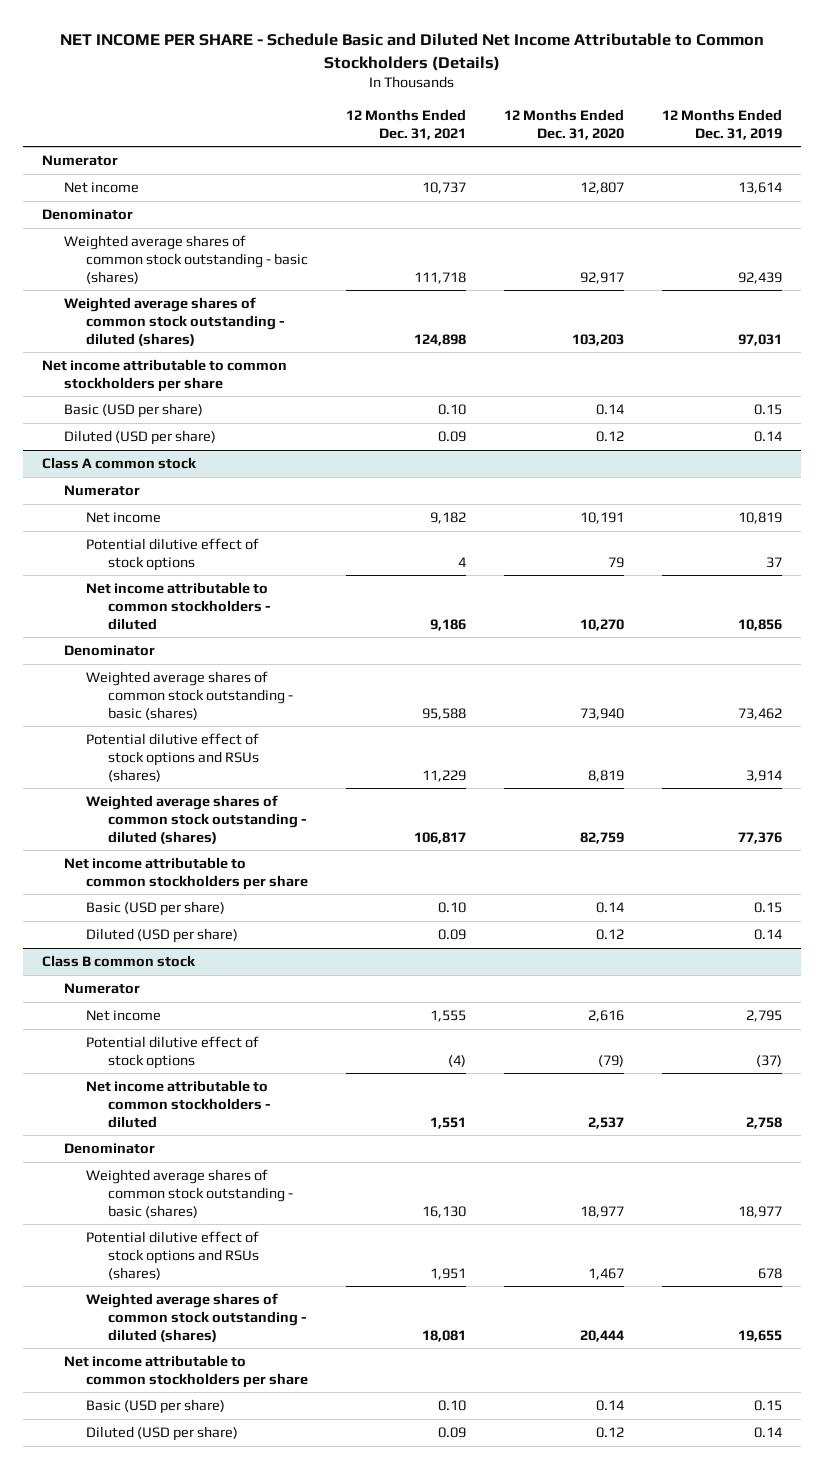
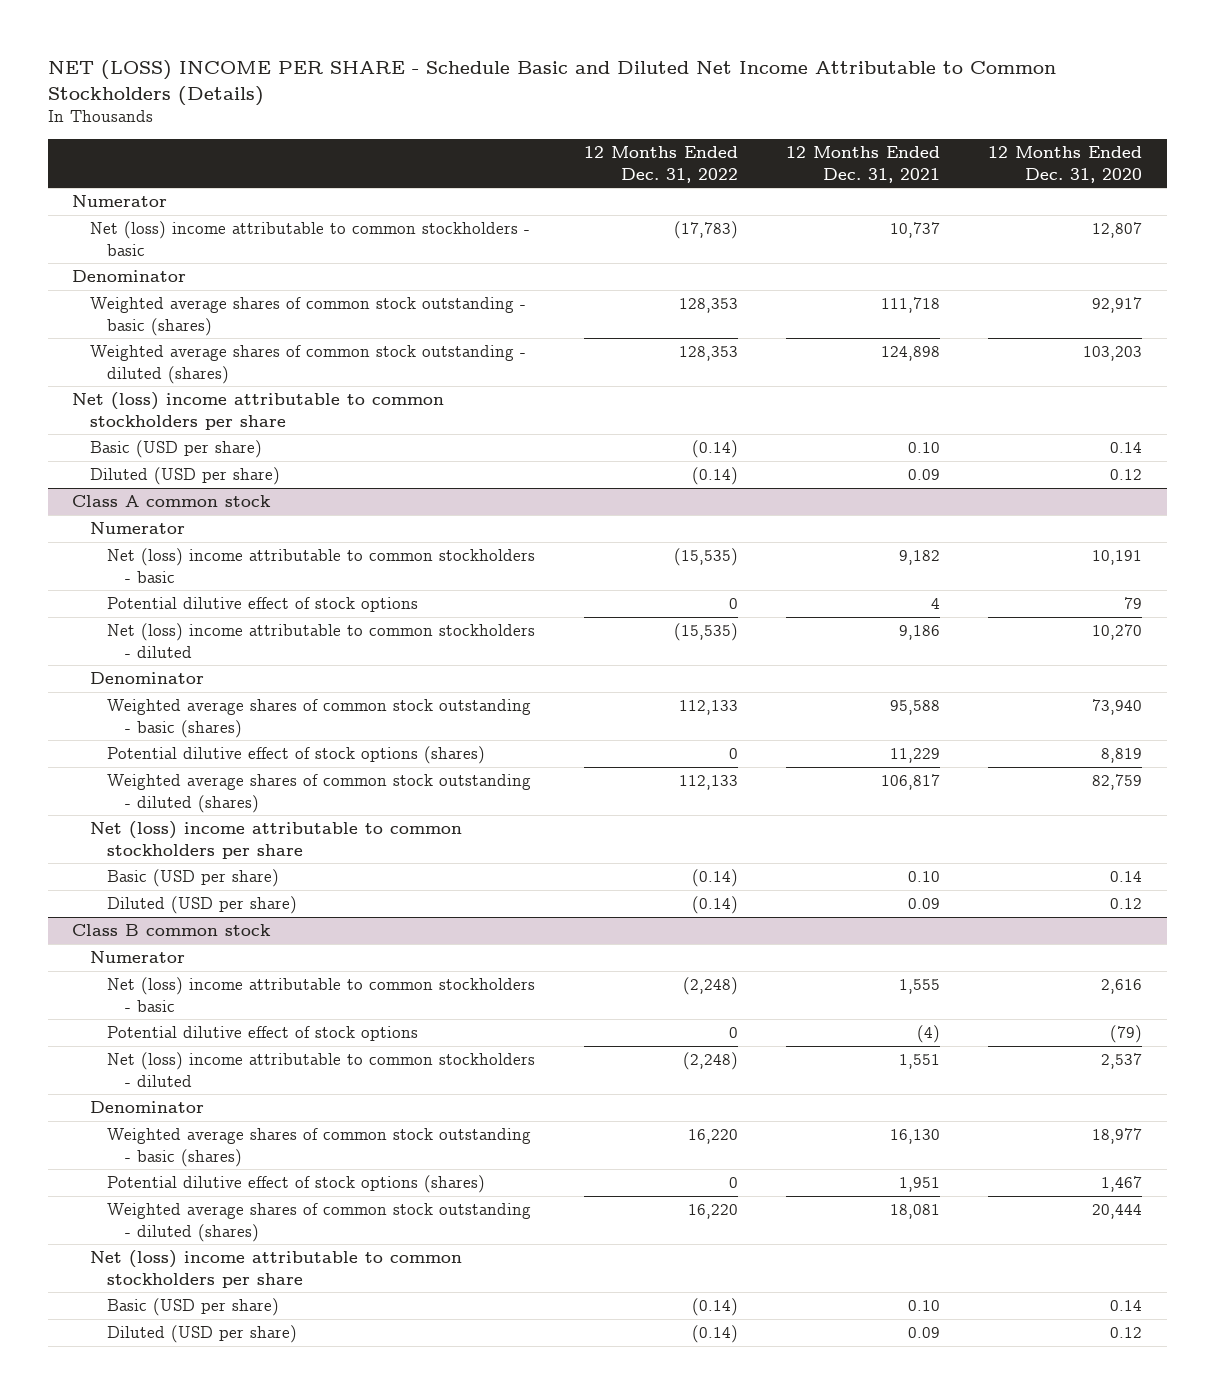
[59,33,764,71] NET INCOME PER SHARE - Schedule Basic and Diluted Net Income Attributable to Common Stockholders (Details) -> [47,59,1056,106] NET (LOSS) INCOME PER SHARE - Schedule Basic and Diluted Net Income Attributable to Common Stockholders (Details)
[662,108,783,140] 12 Months Ended Dec. 31, 2019 -> none
none -> [583,146,738,183] 12 Months Ended Dec. 31, 2022
[63,182,139,194] Net income -> [89,221,530,256] Net (loss) income attributable to common stockholders - basic
[41,359,287,392] Net income attributable to common stockholders per share -> [72,392,445,430] Net (loss) income attributable to common stockholders per share
[86,512,162,524] Net income -> [107,548,536,583] Net (loss) income attributable to common stockholders - basic
[86,582,272,630] Net income attributable to common stockholders - diluted -> [107,623,536,658] Net (loss) income attributable to common stockholders - diluted
[86,733,260,782] Potential dilutive effect of stock options and RSUs (shares) -> [107,746,486,765] Potential dilutive effect of stock options (shares)
[63,857,309,890] Net income attributable to common stockholders per share -> [89,821,462,859] Net (loss) income attributable to common stockholders per share
[86,1010,162,1022] Net income -> [107,977,536,1012] Net (loss) income attributable to common stockholders - basic
[86,1080,272,1128] Net income attributable to common stockholders - diluted -> [107,1052,536,1087] Net (loss) income attributable to common stockholders - diluted
[86,1231,260,1280] Potential dilutive effect of stock options and RSUs (shares) -> [107,1175,486,1194] Potential dilutive effect of stock options (shares)
[63,1355,309,1388] Net income attributable to common stockholders per share -> [89,1250,462,1288] Net (loss) income attributable to common stockholders per share

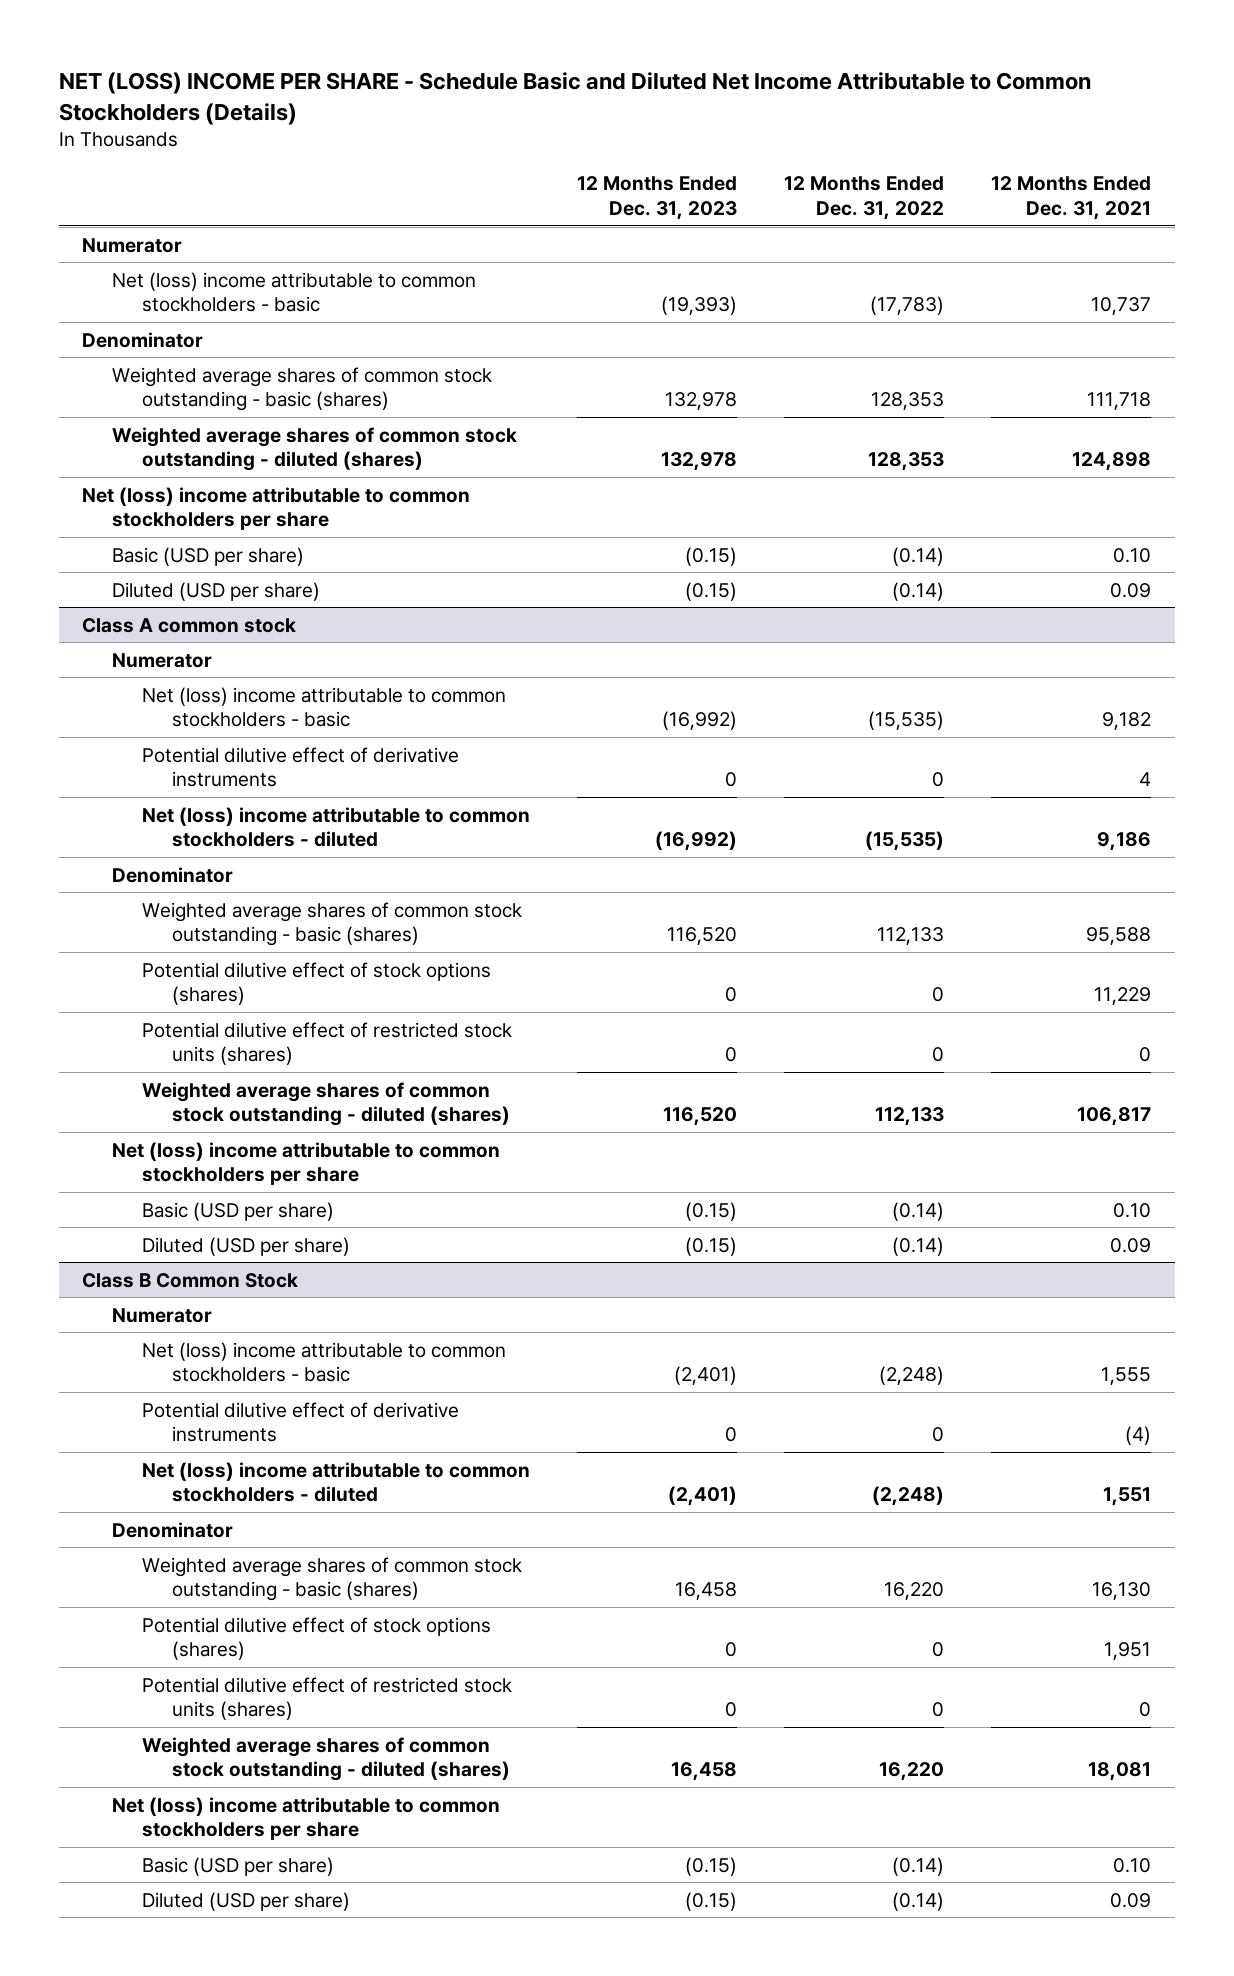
[988,146,1143,183] 12 Months Ended Dec. 31, 2020 -> none
none -> [577,176,738,220] 12 Months Ended Dec. 31, 2023
[107,597,419,613] Potential dilutive effect of stock options -> [142,746,460,788] Potential dilutive effect of derivative instruments
none -> [142,1021,513,1066] Potential dilutive effect of restricted stock units (shares)
[72,924,272,937] Class B common stock -> [82,1272,299,1288] Class B Common Stock
[107,1026,419,1042] Potential dilutive effect of stock options -> [142,1401,460,1443] Potential dilutive effect of derivative instruments
none -> [142,1676,513,1721] Potential dilutive effect of restricted stock units (shares)

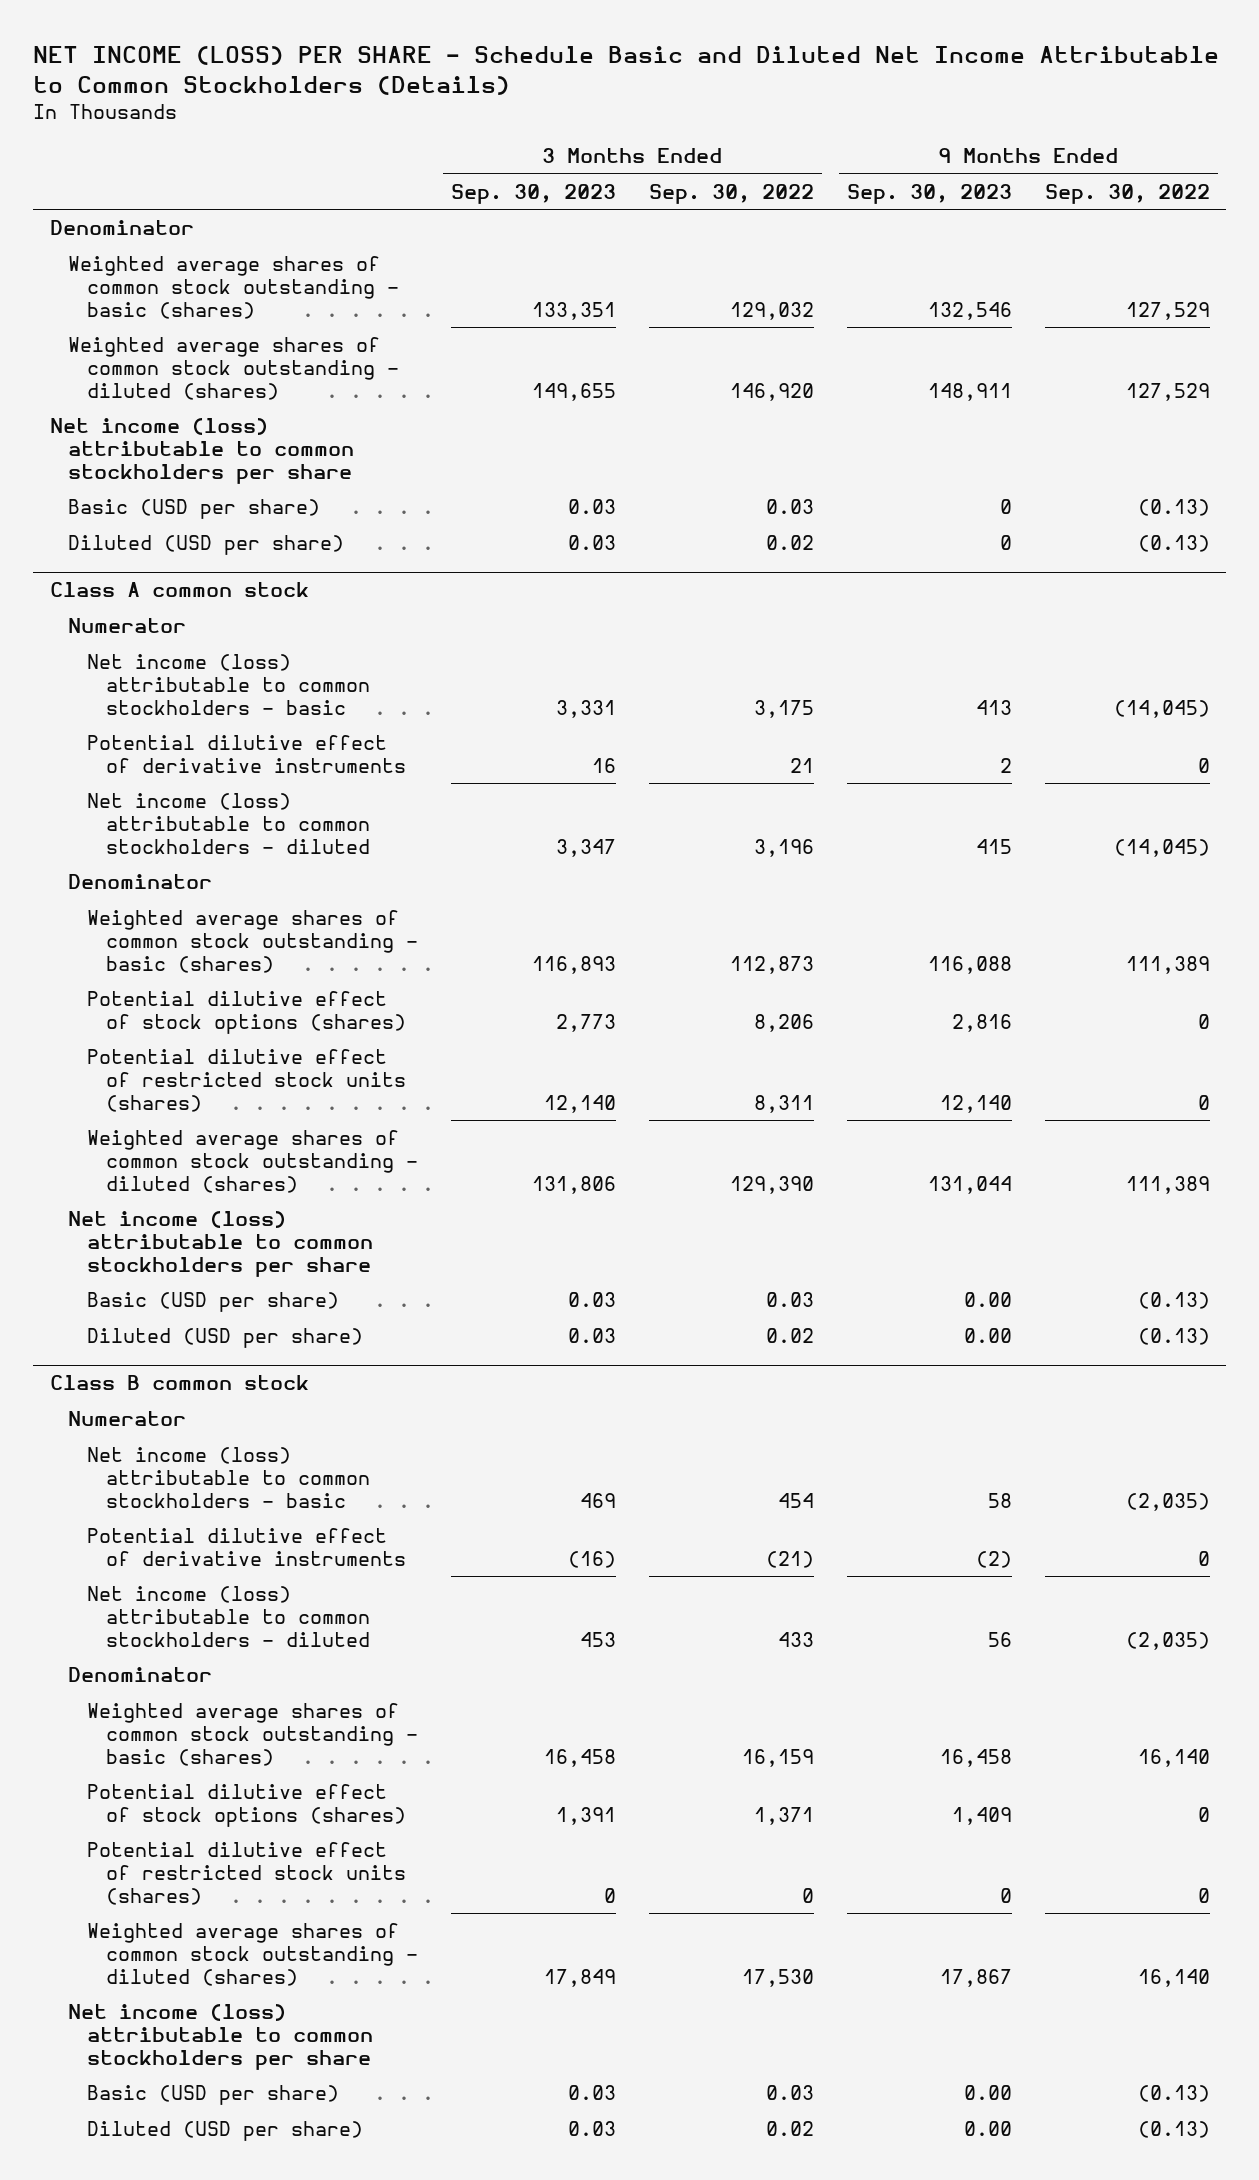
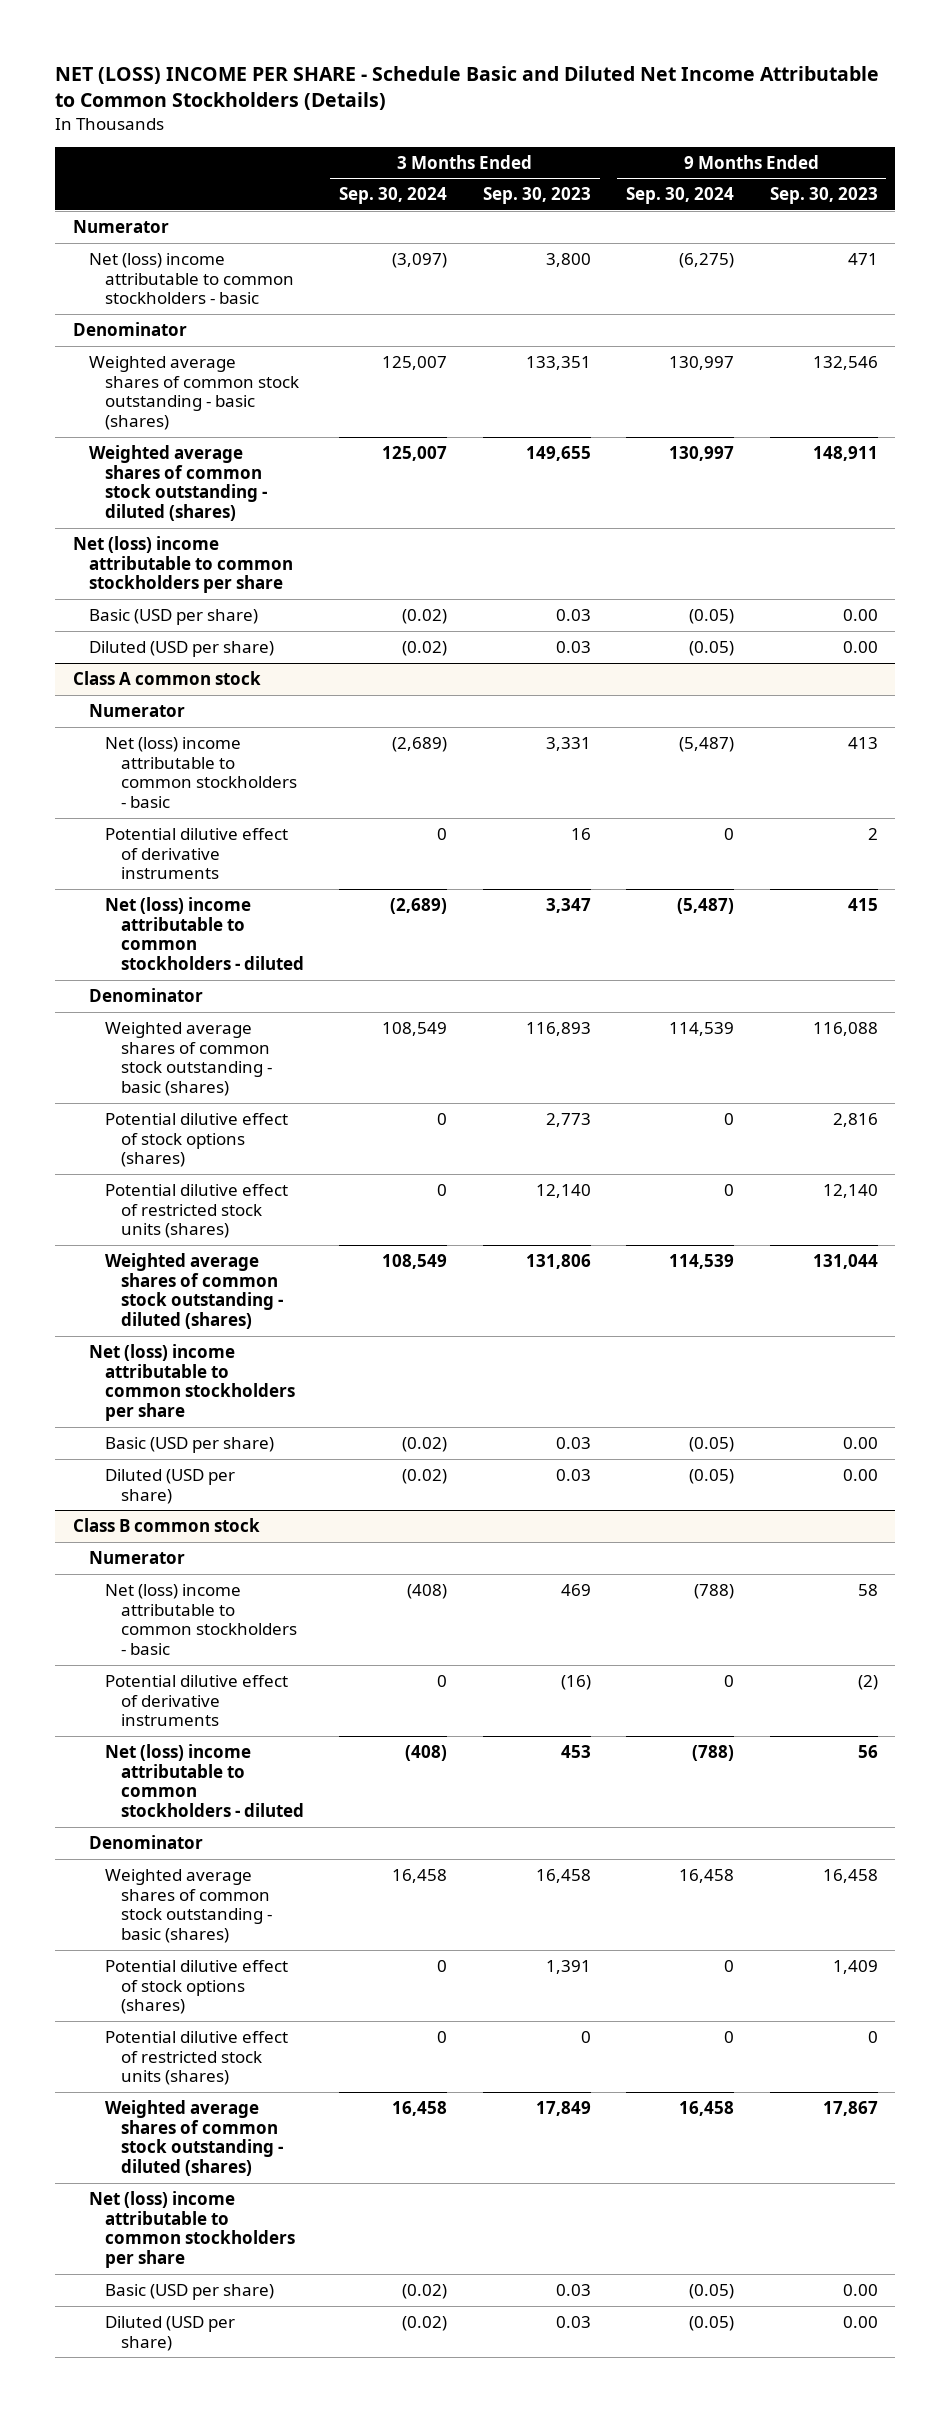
[33,45,1220,95] NET INCOME (LOSS) PER SHARE - Schedule Basic and Diluted Net Income Attributable to Common Stockholders (Details) -> [55,66,880,111] NET (LOSS) INCOME PER SHARE - Schedule Basic and Diluted Net Income Attributable to Common Stockholders (Details)
[648,183,814,204] Sep. 30, 2022 -> none
[1044,183,1210,204] Sep. 30, 2022 -> none
none -> [339,187,448,205] Sep. 30, 2024
none -> [626,187,735,205] Sep. 30, 2024
none -> [72,219,169,233] Numerator
none -> [88,252,294,305] Net (loss) income attributable to common stockholders - basic
[49,418,355,484] Net income (loss) attributable to common stockholders per share -> [72,535,293,594] Net (loss) income attributable to common stockholders per share
[999,499,1012,515] 0 -> [842,608,878,621] 0.00
[999,535,1012,551] 0 -> [842,640,878,653] 0.00
[87,654,371,715] Net income (loss) attributable to common stockholders - basic -> [104,736,297,809] Net (loss) income attributable to common stockholders - basic
[87,793,371,854] Net income (loss) attributable to common stockholders - diluted -> [104,896,304,971] Net (loss) income attributable to common stockholders - diluted
[68,1211,374,1277] Net income (loss) attributable to common stockholders per share -> [88,1343,295,1422] Net (loss) income attributable to common stockholders per share
[87,1447,371,1508] Net income (loss) attributable to common stockholders - basic -> [104,1583,297,1656] Net (loss) income attributable to common stockholders - basic
[87,1586,371,1647] Net income (loss) attributable to common stockholders - diluted -> [104,1743,304,1818] Net (loss) income attributable to common stockholders - diluted
[68,2004,374,2070] Net income (loss) attributable to common stockholders per share -> [88,2190,295,2269] Net (loss) income attributable to common stockholders per share

